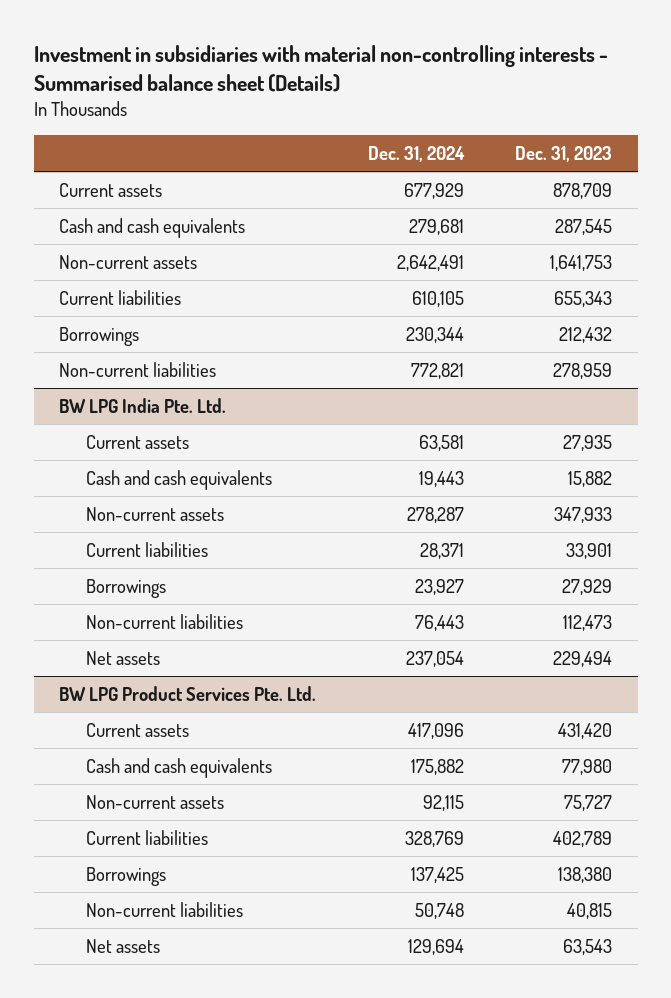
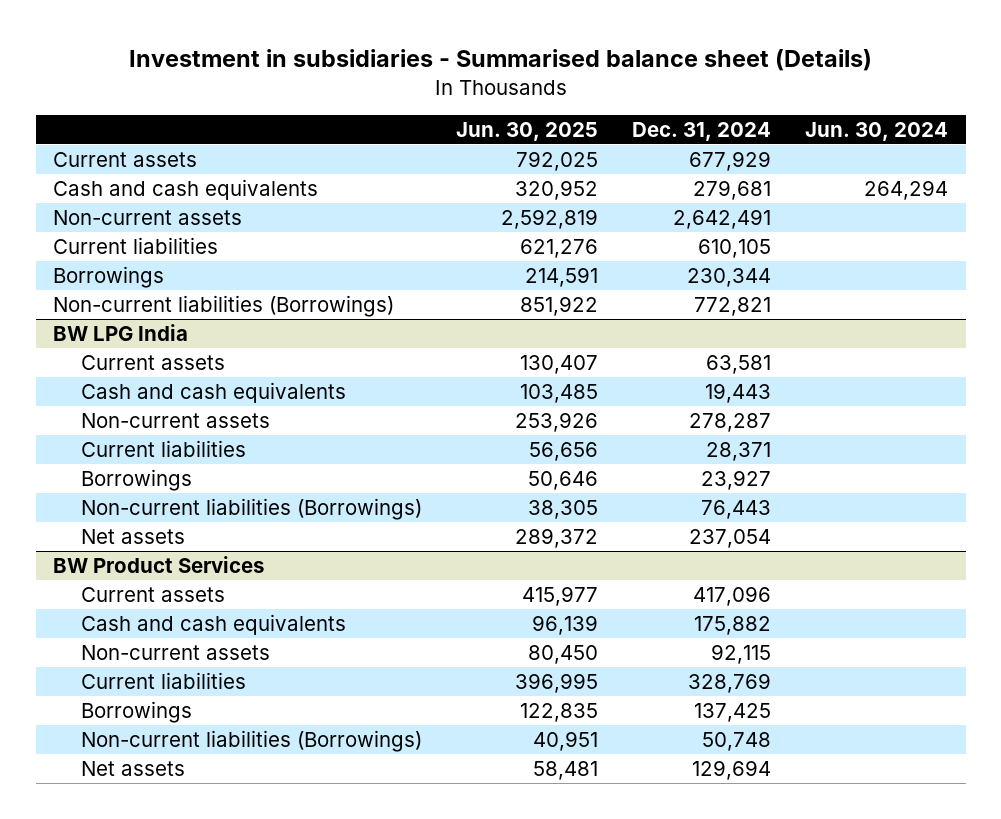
[33,45,608,93] Investment in subsidiaries with material non-controlling interests - Summarised balance sheet (Details) -> [128,49,872,72] Investment in subsidiaries - Summarised balance sheet (Details)
[514,145,612,162] Dec. 31, 2023 -> none
none -> [456,121,599,141] Jun. 30, 2025
none -> [805,121,949,141] Jun. 30, 2024
[59,361,217,377] Non-current liabilities -> [52,294,394,317] Non-current liabilities (Borrowings)
[59,397,227,413] BW LPG India Pte. Ltd. -> [52,323,188,341] BW LPG India
[85,613,243,629] Non-current liabilities -> [81,497,423,520] Non-current liabilities (Borrowings)
[59,685,317,701] BW LPG Product Services Pte. Ltd. -> [52,555,264,573] BW Product Services
[85,901,243,917] Non-current liabilities -> [81,729,423,752] Non-current liabilities (Borrowings)

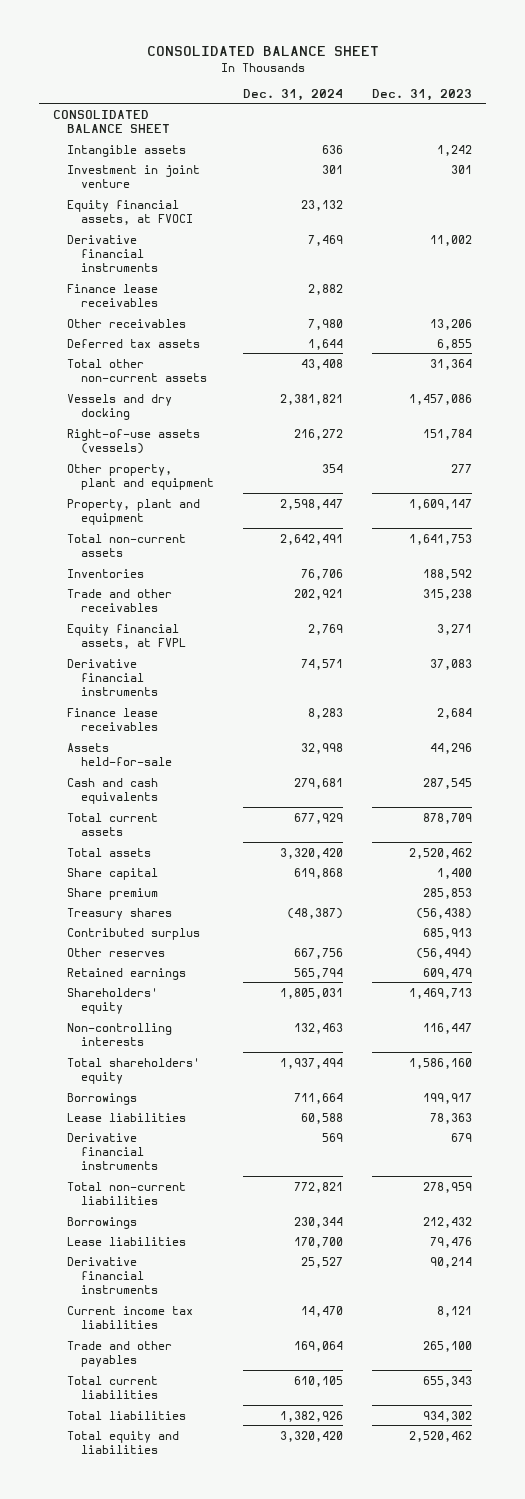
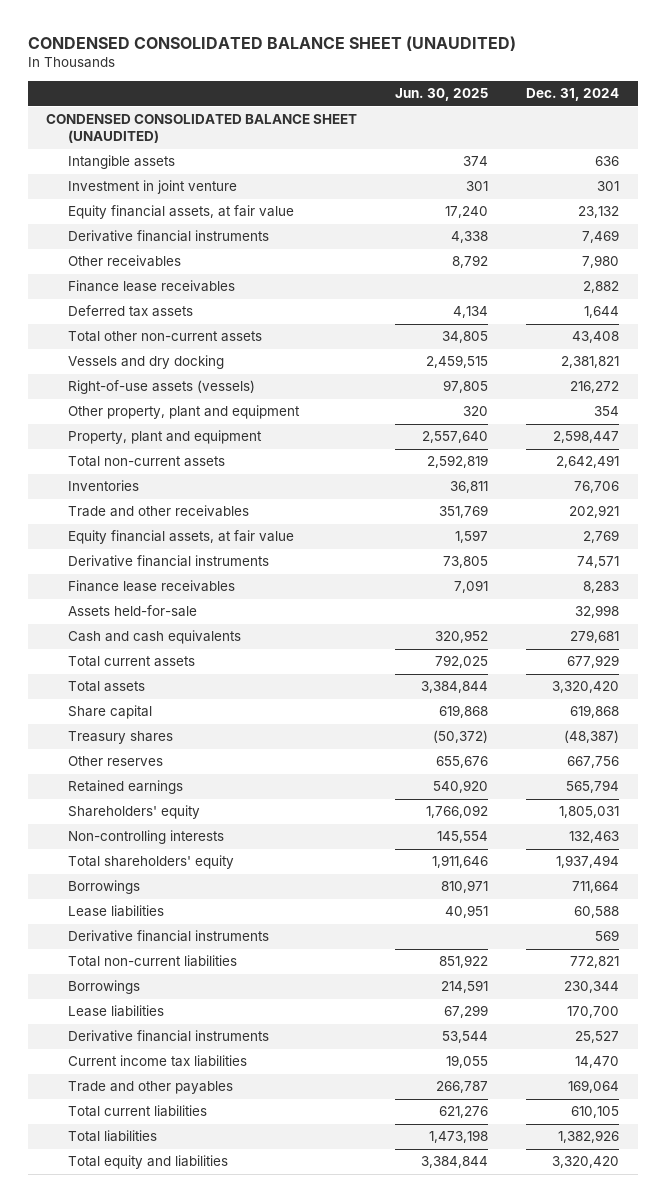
[146,46,379,57] CONSOLIDATED BALANCE SHEET -> [27,35,516,51] CONDENSED CONSOLIDATED BALANCE SHEET (UNAUDITED)
[371,88,472,101] Dec. 31, 2023 -> none
none -> [395,88,489,102] Jun. 30, 2025
[53,109,171,133] CONSOLIDATED BALANCE SHEET -> [46,114,358,144] CONDENSED CONSOLIDATED BALANCE SHEET (UNAUDITED)
[67,199,193,225] Equity financial assets, at FVOCI -> [68,205,295,220] Equity financial assets, at fair value
[67,283,159,307] Finance lease receivables -> [68,280,236,293] Finance lease receivables
[67,623,186,649] Equity financial assets, at FVPL -> [68,530,295,545] Equity financial assets, at fair value
[67,887,159,900] Share premium -> none
[67,927,201,940] Contributed surplus -> none

